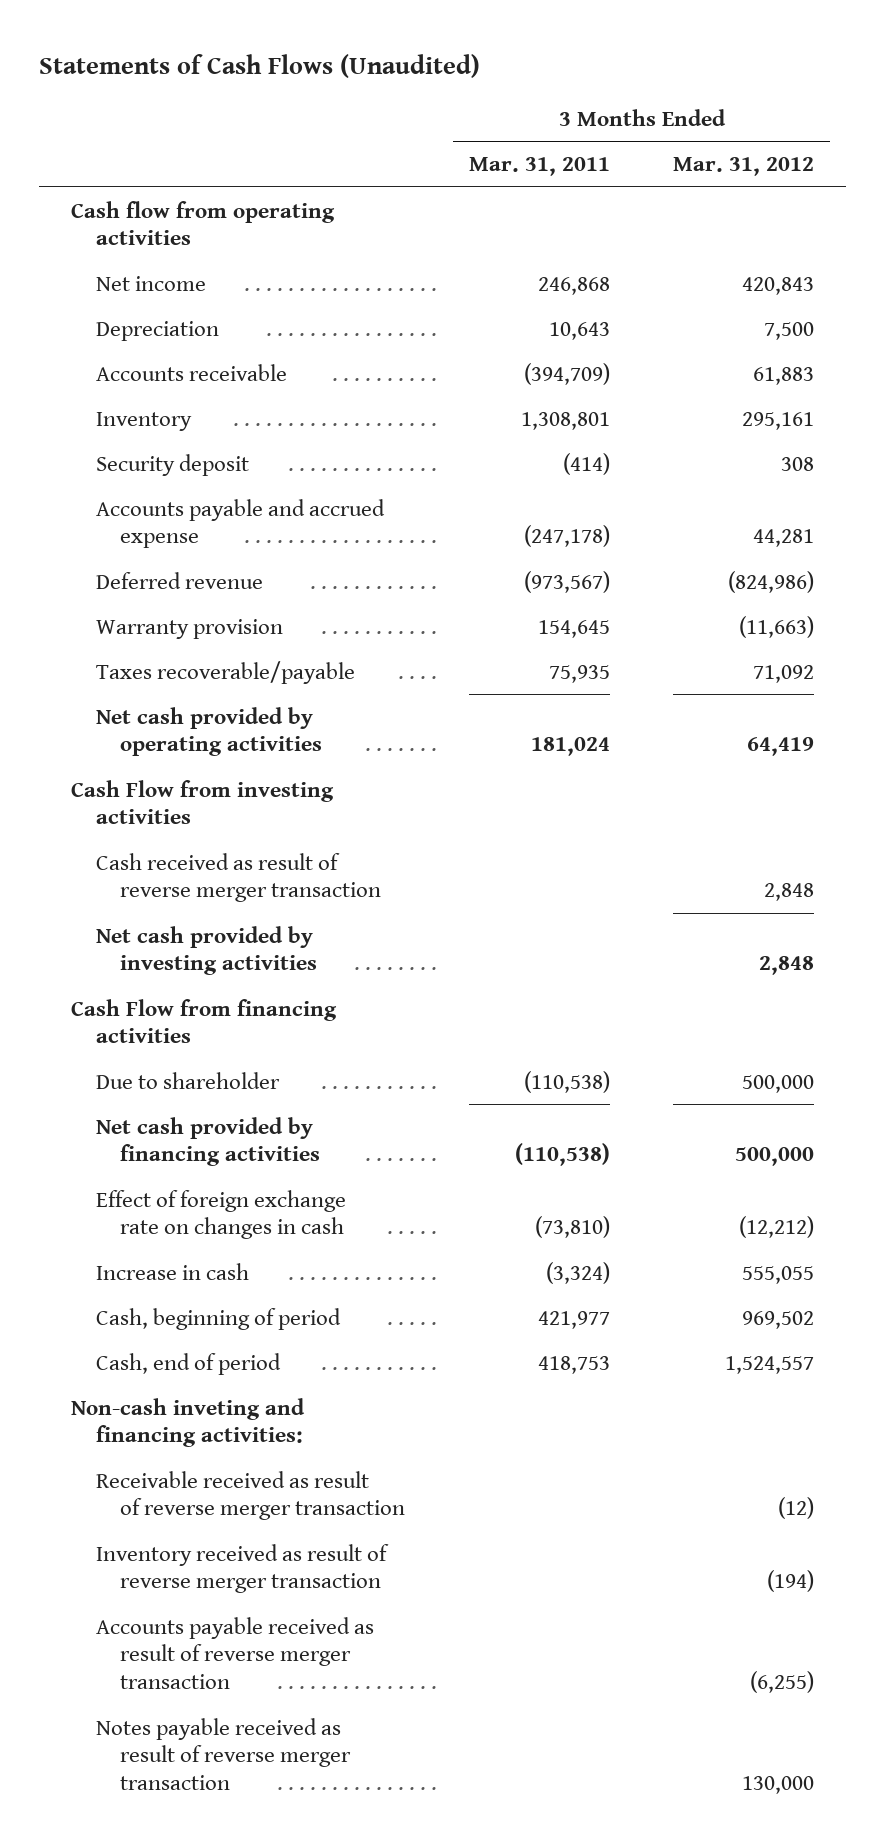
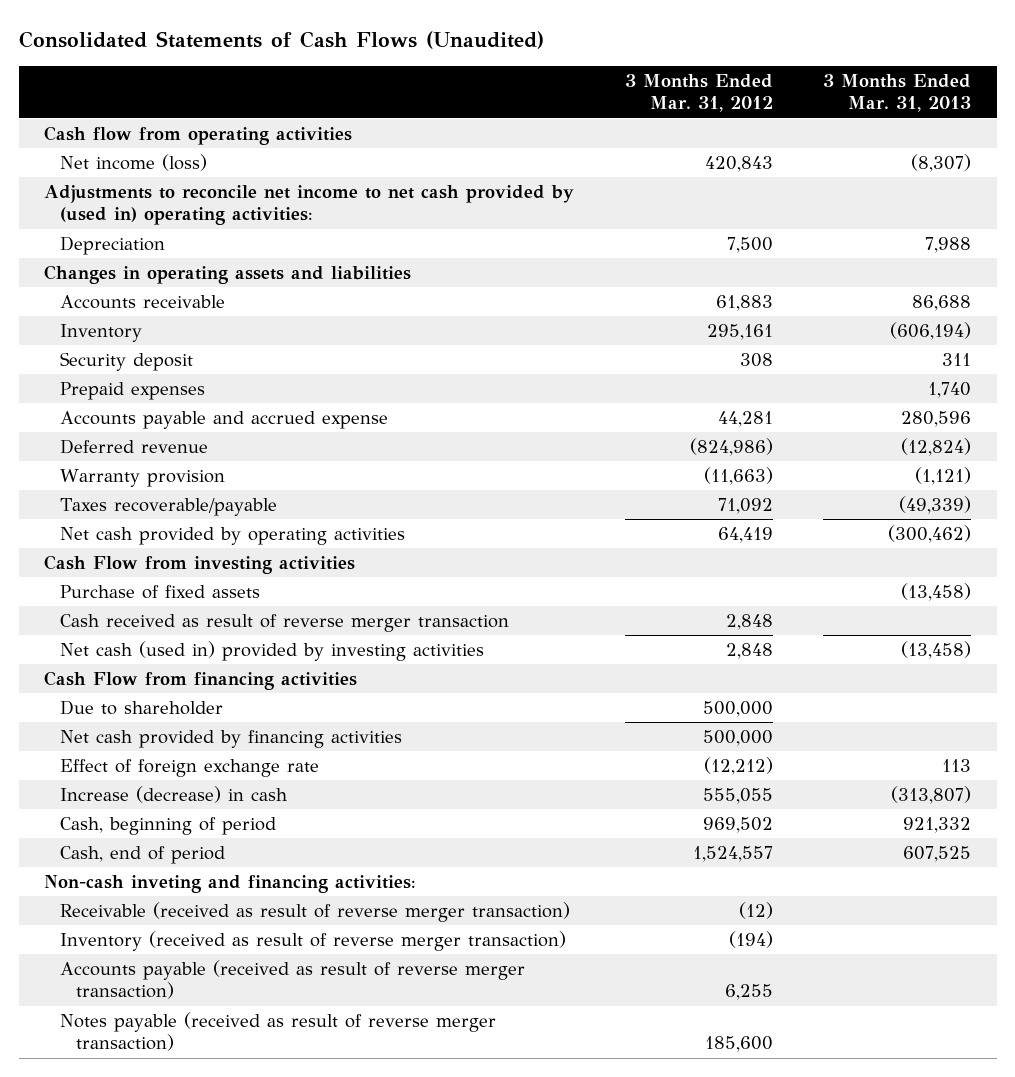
[38,53,480,78] Statements of Cash Flows (Unaudited) -> [18,31,544,50] Consolidated Statements of Cash Flows (Unaudited)
[468,156,610,176] Mar. 31, 2011 -> none
none -> [823,74,972,113] 3 Months Ended Mar. 31, 2013
[95,275,206,291] Net income -> [60,154,208,172] Net income (loss)
none -> [43,185,574,226] Adjustments to reconcile net income to net cash provided by (used in) operating activities:
none -> [43,265,411,285] Changes in operating assets and liabilities
none -> [60,382,206,401] Prepaid expenses
none -> [60,585,261,600] Purchase of fixed assets
[95,925,318,976] Net cash provided by investing activities -> [60,641,485,662] Net cash (used in) provided by investing activities
[95,1189,346,1240] Effect of foreign exchange rate on changes in cash -> [60,759,320,778] Effect of foreign exchange rate
[95,1262,249,1280] Increase in cash -> [60,786,288,804] Increase (decrease) in cash
[95,1470,406,1521] Receivable received as result of reverse merger transaction -> [60,902,571,923] Receivable (received as result of reverse merger transaction)
[95,1543,389,1594] Inventory received as result of reverse merger transaction -> [60,931,567,952] Inventory (received as result of reverse merger transaction)
[95,1616,374,1690] Accounts payable received as result of reverse merger transaction -> [60,960,526,1000] Accounts payable (received as result of reverse merger transaction)
[750,1671,815,1694] (6,255) -> [724,984,773,1001] 6,255
[95,1717,352,1791] Notes payable received as result of reverse merger transaction -> [60,1012,497,1052] Notes payable (received as result of reverse merger transaction)
[742,1776,815,1795] 130,000 -> [704,1036,773,1053] 185,600

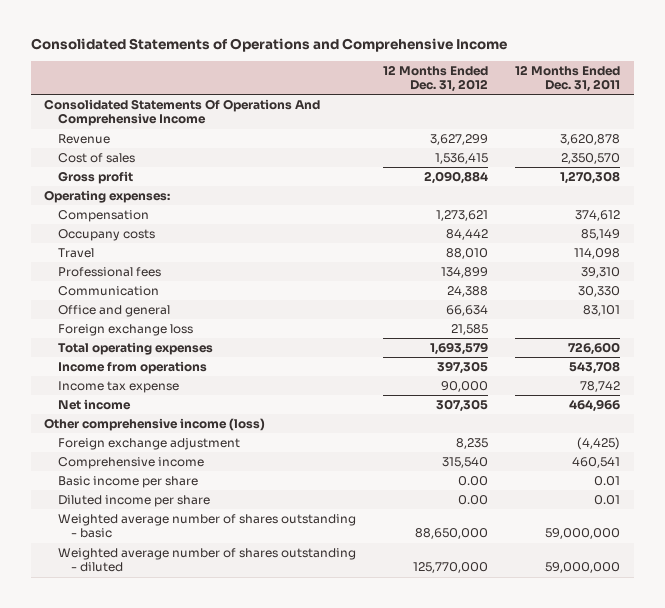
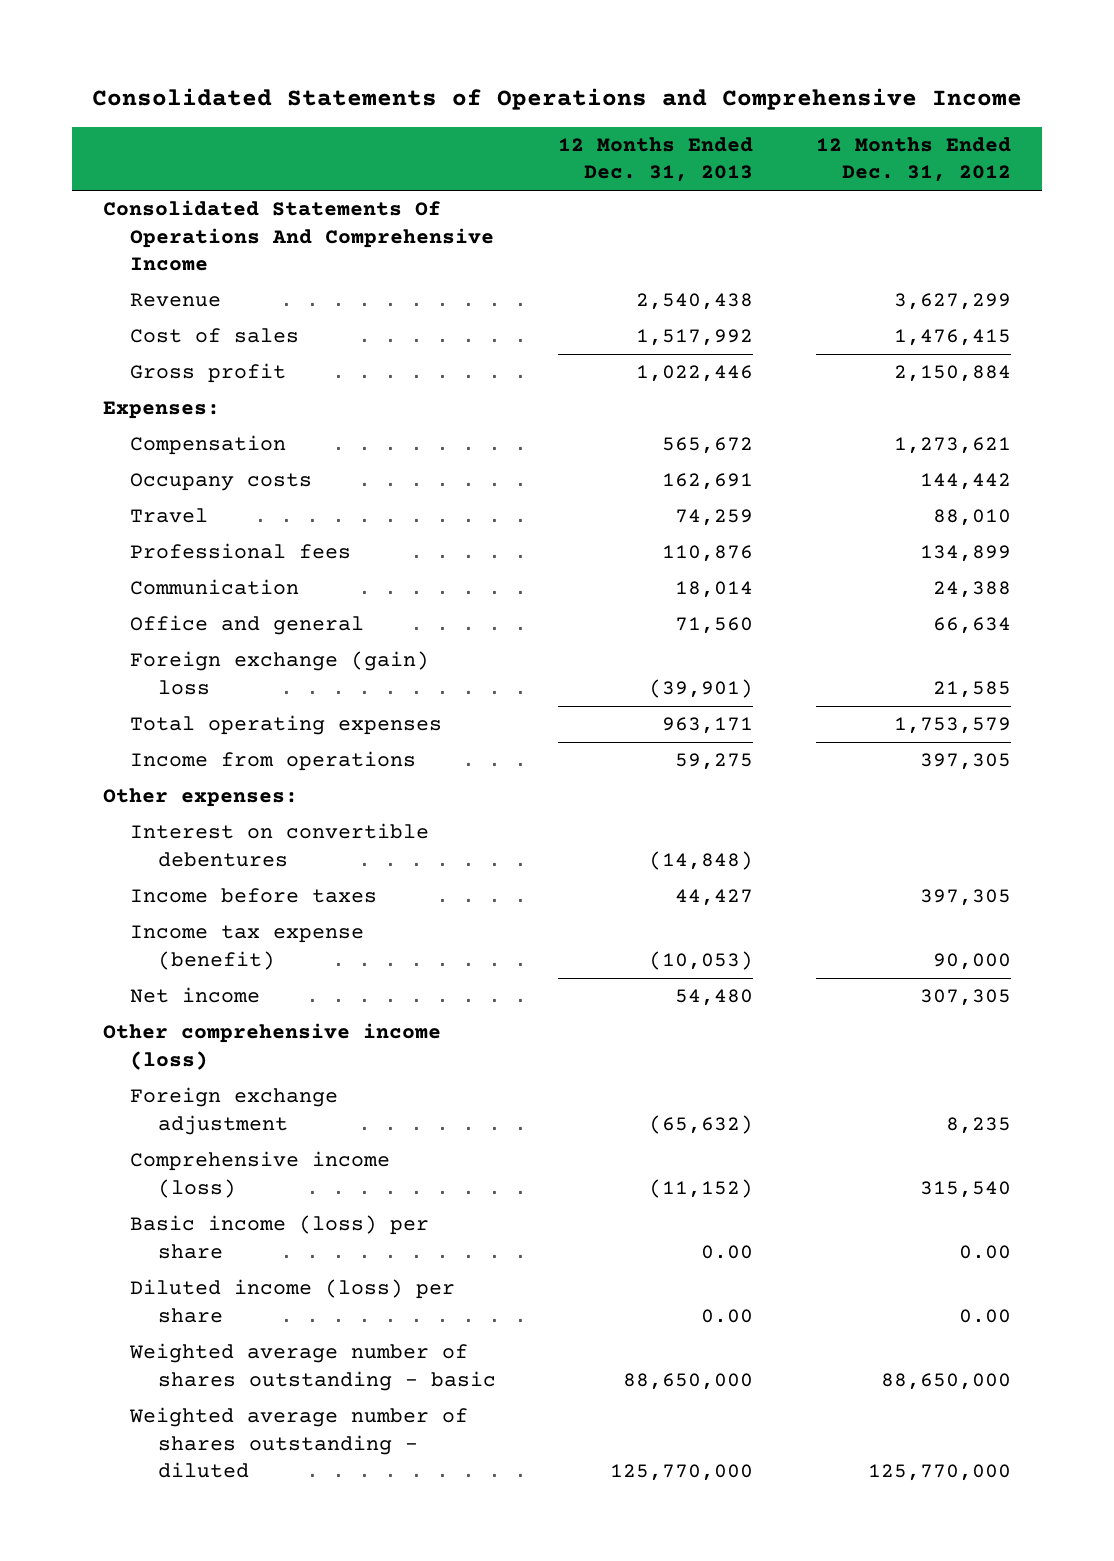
[515,64,621,92] 12 Months Ended Dec. 31, 2011 -> none
none -> [558,137,754,183] 12 Months Ended Dec. 31, 2013
[434,153,488,165] 1,536,415 -> [893,329,1011,347] 1,476,415
[423,171,488,185] 2,090,884 -> [893,365,1011,383] 2,150,884
[44,190,171,204] Operating expenses: -> [103,401,221,420] Expenses:
[445,229,488,241] 84,442 -> [919,473,1011,491] 144,442
[57,324,193,337] Foreign exchange loss -> [130,651,430,695] Foreign exchange (gain) loss
[429,342,488,356] 1,693,579 -> [893,717,1011,735] 1,753,579
none -> [103,788,299,808] Other expenses:
none -> [130,823,430,867] Interest on convertible debentures
none -> [130,888,378,904] Income before taxes
[57,381,179,394] Income tax expense -> [130,925,365,970] Income tax expense (benefit)
[57,457,204,470] Comprehensive income -> [130,1151,391,1198] Comprehensive income (loss)
[57,476,198,489] Basic income per share -> [130,1215,430,1259] Basic income (loss) per share
[57,495,210,508] Diluted income per share -> [130,1279,456,1323] Diluted income (loss) per share

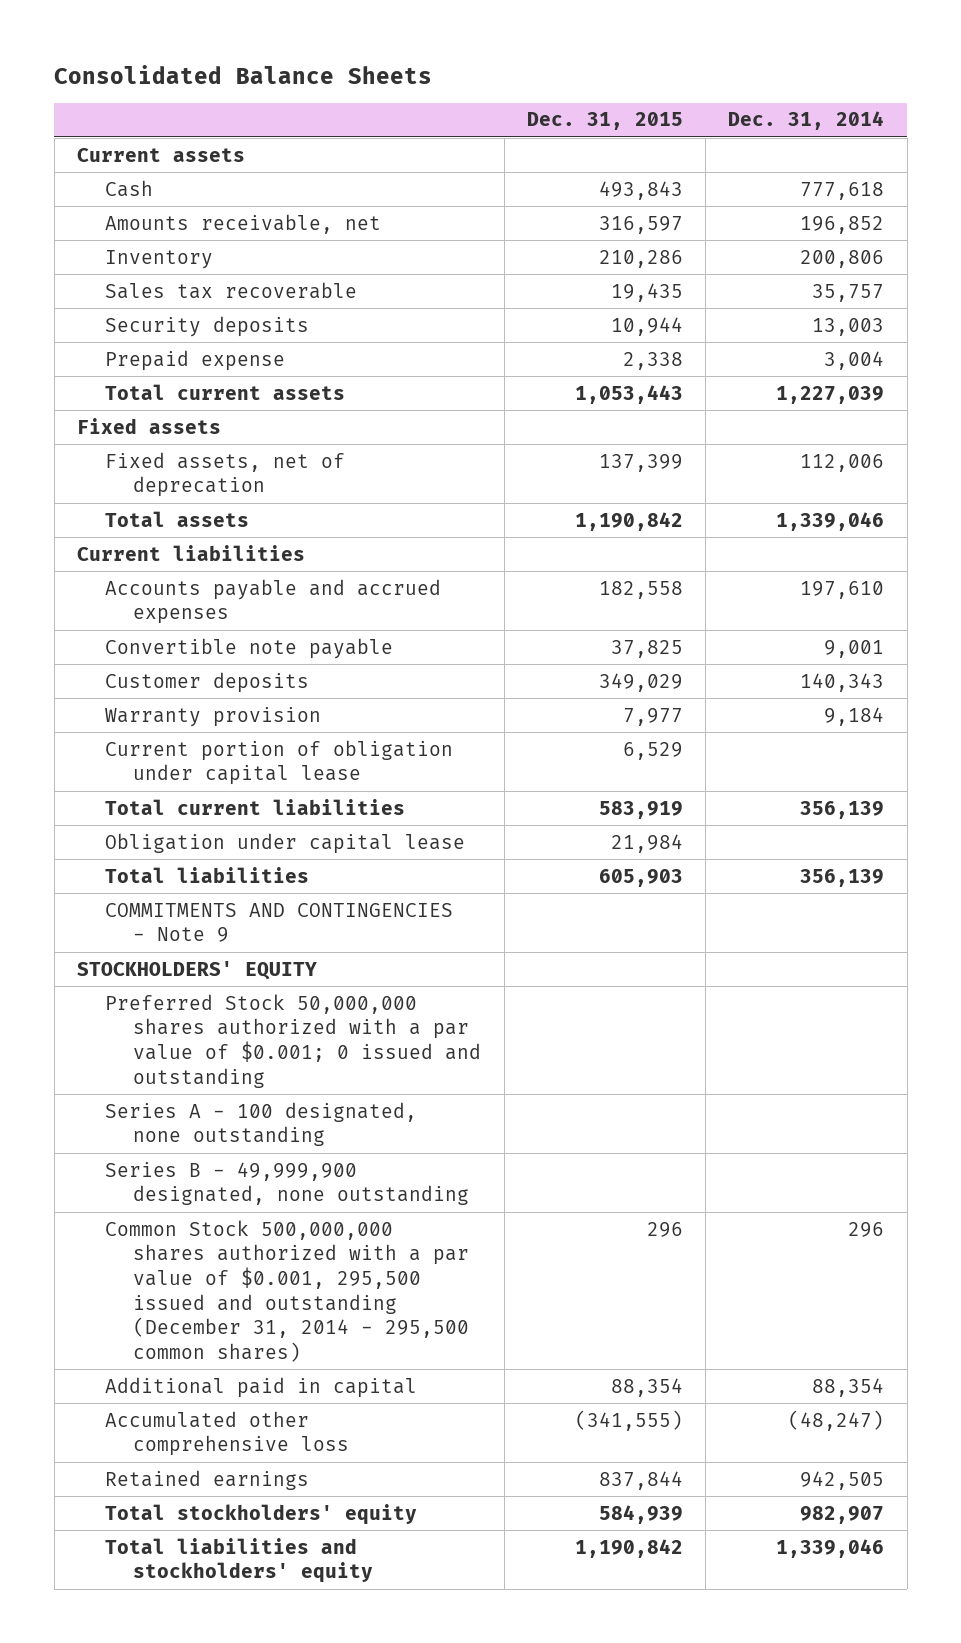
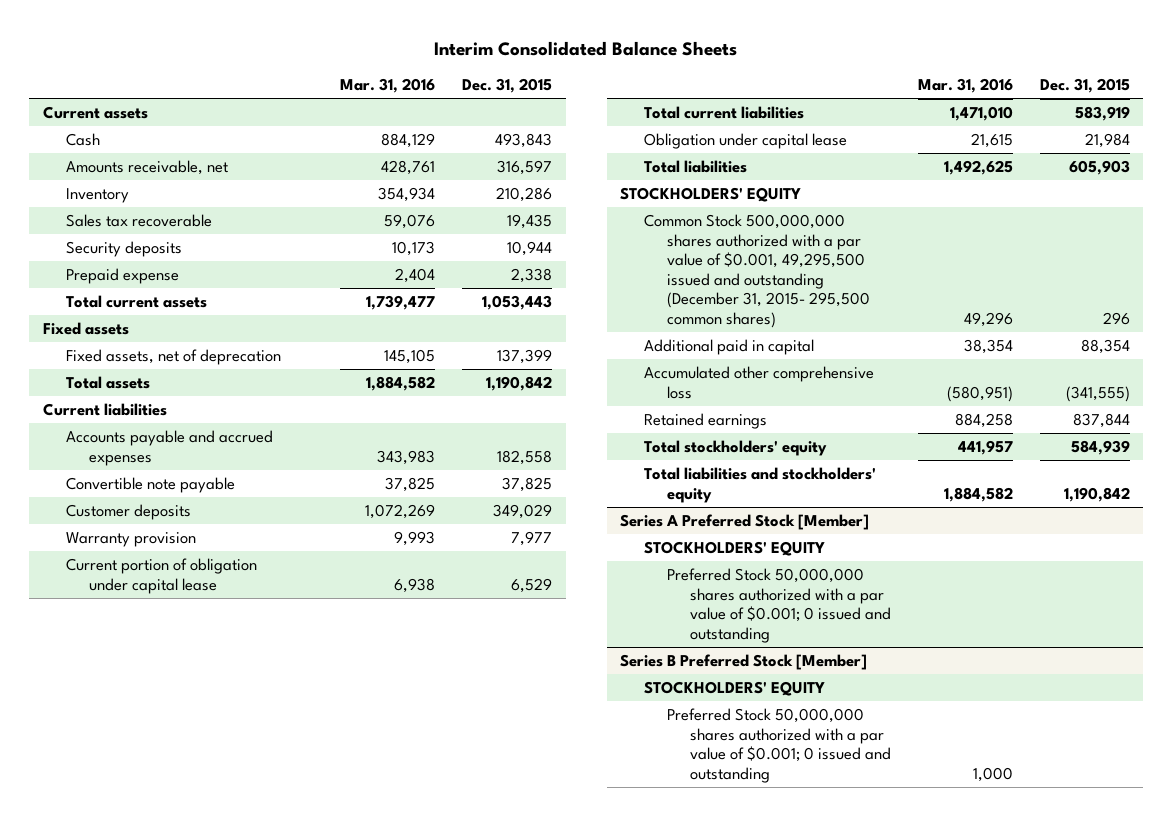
[54,64,433,84] Consolidated Balance Sheets -> [434,40,738,56] Interim Consolidated Balance Sheets
[728,111,885,131] Dec. 31, 2014 -> none
none -> [340,78,436,94] Mar. 31, 2016
[105,902,454,943] COMMITMENTS AND CONTINGENCIES - Note 9 -> none
[105,993,482,1088] Preferred Stock 50,000,000 shares authorized with a par value of $0.001; 0 issued and outstanding -> none
[105,1101,418,1147] Series A - 100 designated, none outstanding -> none
[105,1161,470,1206] Series B - 49,999,900 designated, none outstanding -> none
[105,1219,470,1362] Common Stock 500,000,000 shares authorized with a par value of $0.001, 295,500 issued and outstanding (December 31, 2014 - 295,500 common shares) -> [643,213,870,328] Common Stock 500,000,000 shares authorized with a par value of $0.001, 49,295,500 issued and outstanding (December 31, 2015- 295,500 common shares)
none -> [620,513,870,530] Series A Preferred Stock [Member]
none -> [643,540,825,556] STOCKHOLDERS' EQUITY
none -> [666,567,891,643] Preferred Stock 50,000,000 shares authorized with a par value of $0.001; 0 issued and outstanding
none -> [620,653,868,670] Series B Preferred Stock [Member]
none -> [643,680,825,696] STOCKHOLDERS' EQUITY
none -> [666,707,891,783] Preferred Stock 50,000,000 shares authorized with a par value of $0.001; 0 issued and outstanding

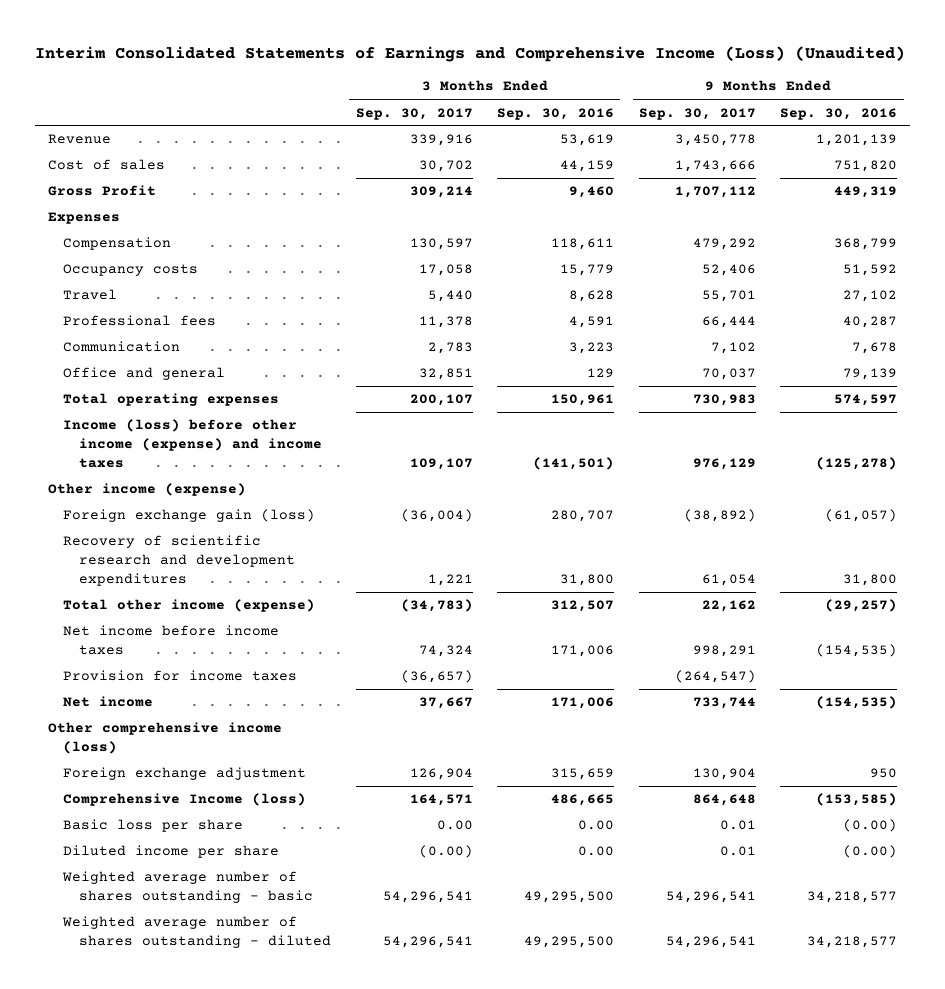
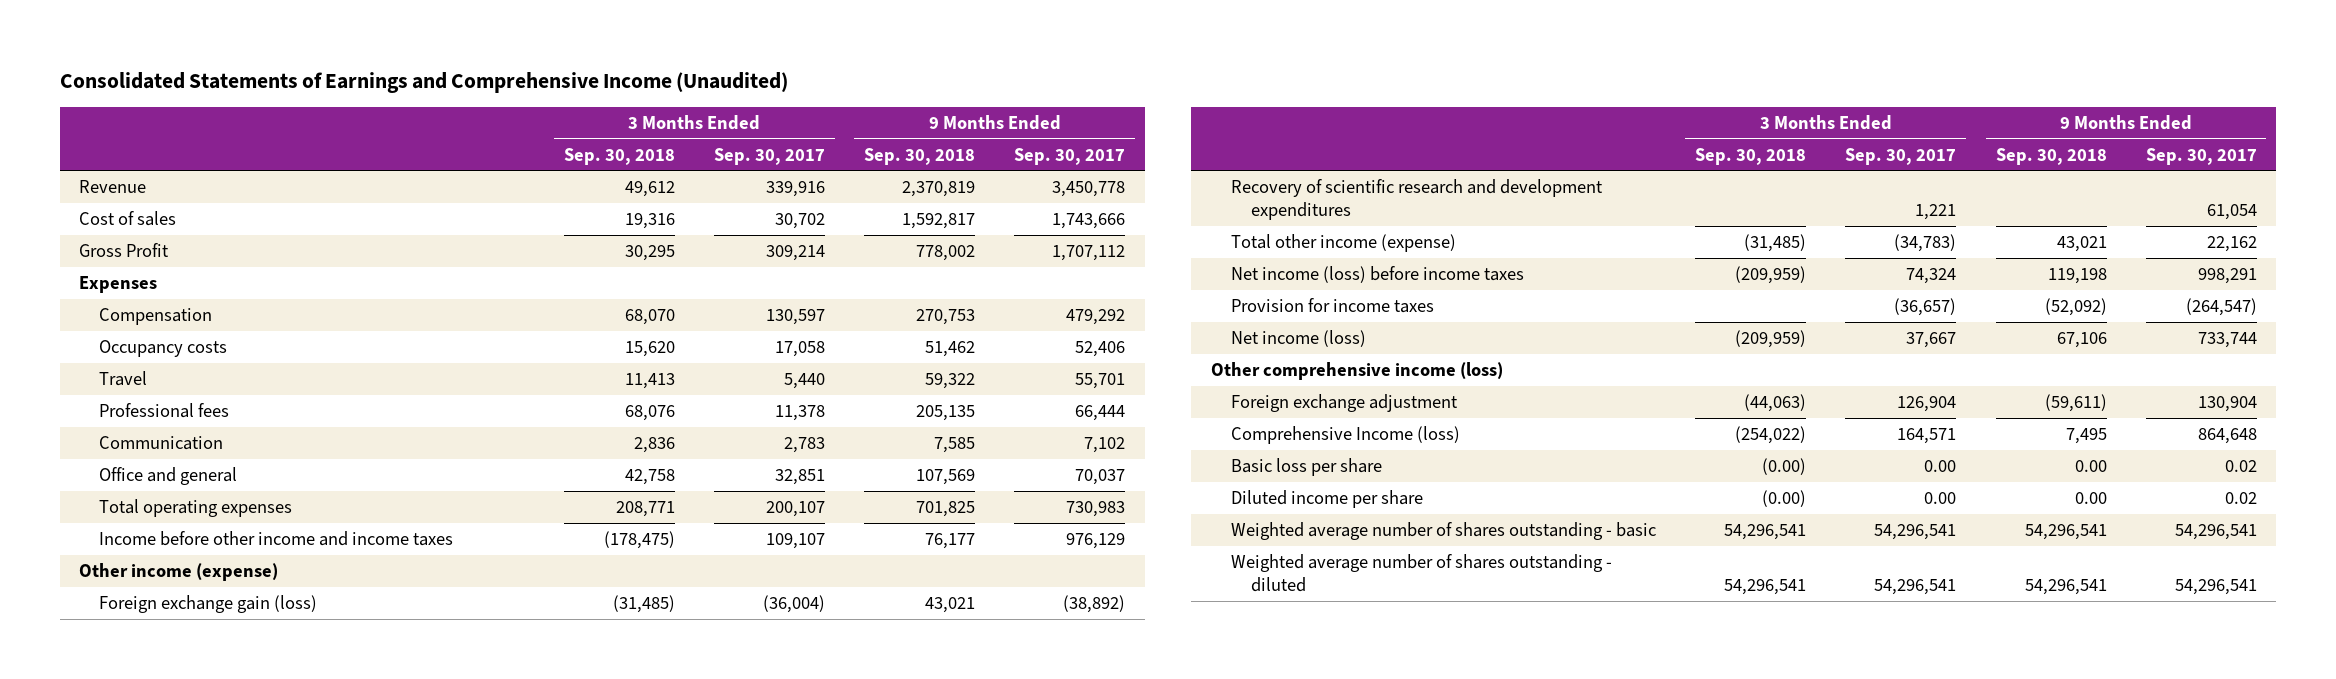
[35,46,906,63] Interim Consolidated Statements of Earnings and Comprehensive Income (Loss) (Unaudited) -> [59,72,788,94] Consolidated Statements of Earnings and Comprehensive Income (Unaudited)
[497,107,615,120] Sep. 30, 2016 -> none
[780,107,898,120] Sep. 30, 2016 -> none
none -> [563,147,675,165] Sep. 30, 2018
none -> [863,147,975,165] Sep. 30, 2018
[63,419,322,469] Income (loss) before other income (expense) and income taxes -> [99,530,454,546] Income before other income and income taxes
[63,625,280,656] Net income before income taxes -> [1231,265,1525,283] Net income (loss) before income taxes
[63,696,154,708] Net income -> [1231,329,1367,347] Net income (loss)
[719,820,756,831] 0.01 -> [2224,459,2257,472] 0.02
[418,845,473,859] (0.00) -> [1924,491,1957,504] 0.00
[719,846,756,857] 0.01 -> [2224,491,2257,504] 0.02

